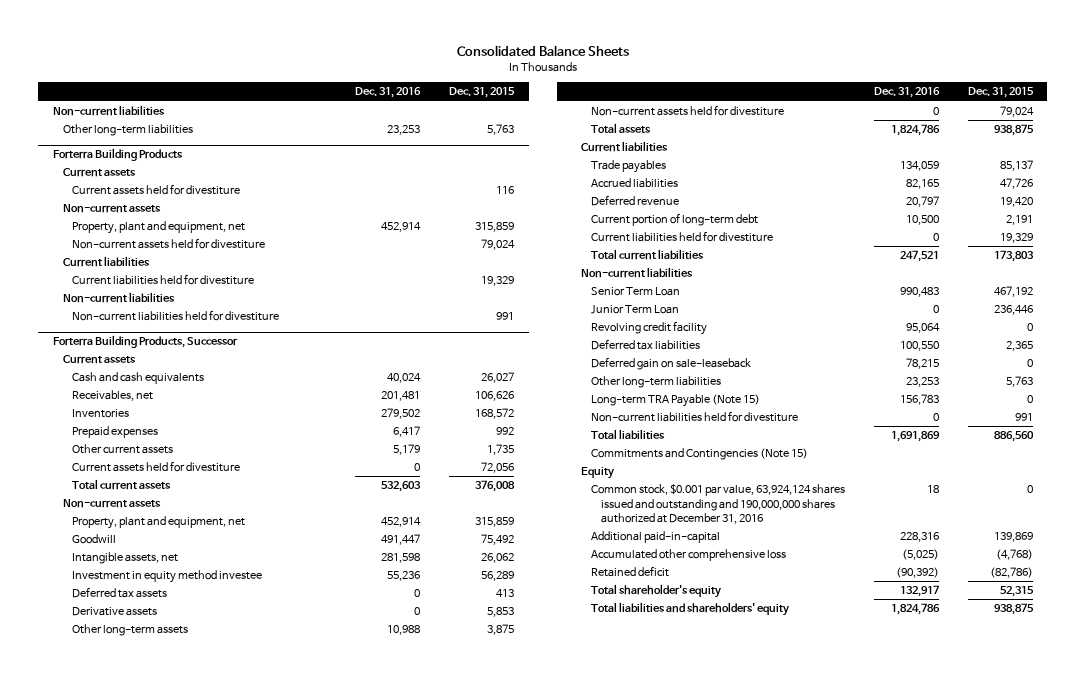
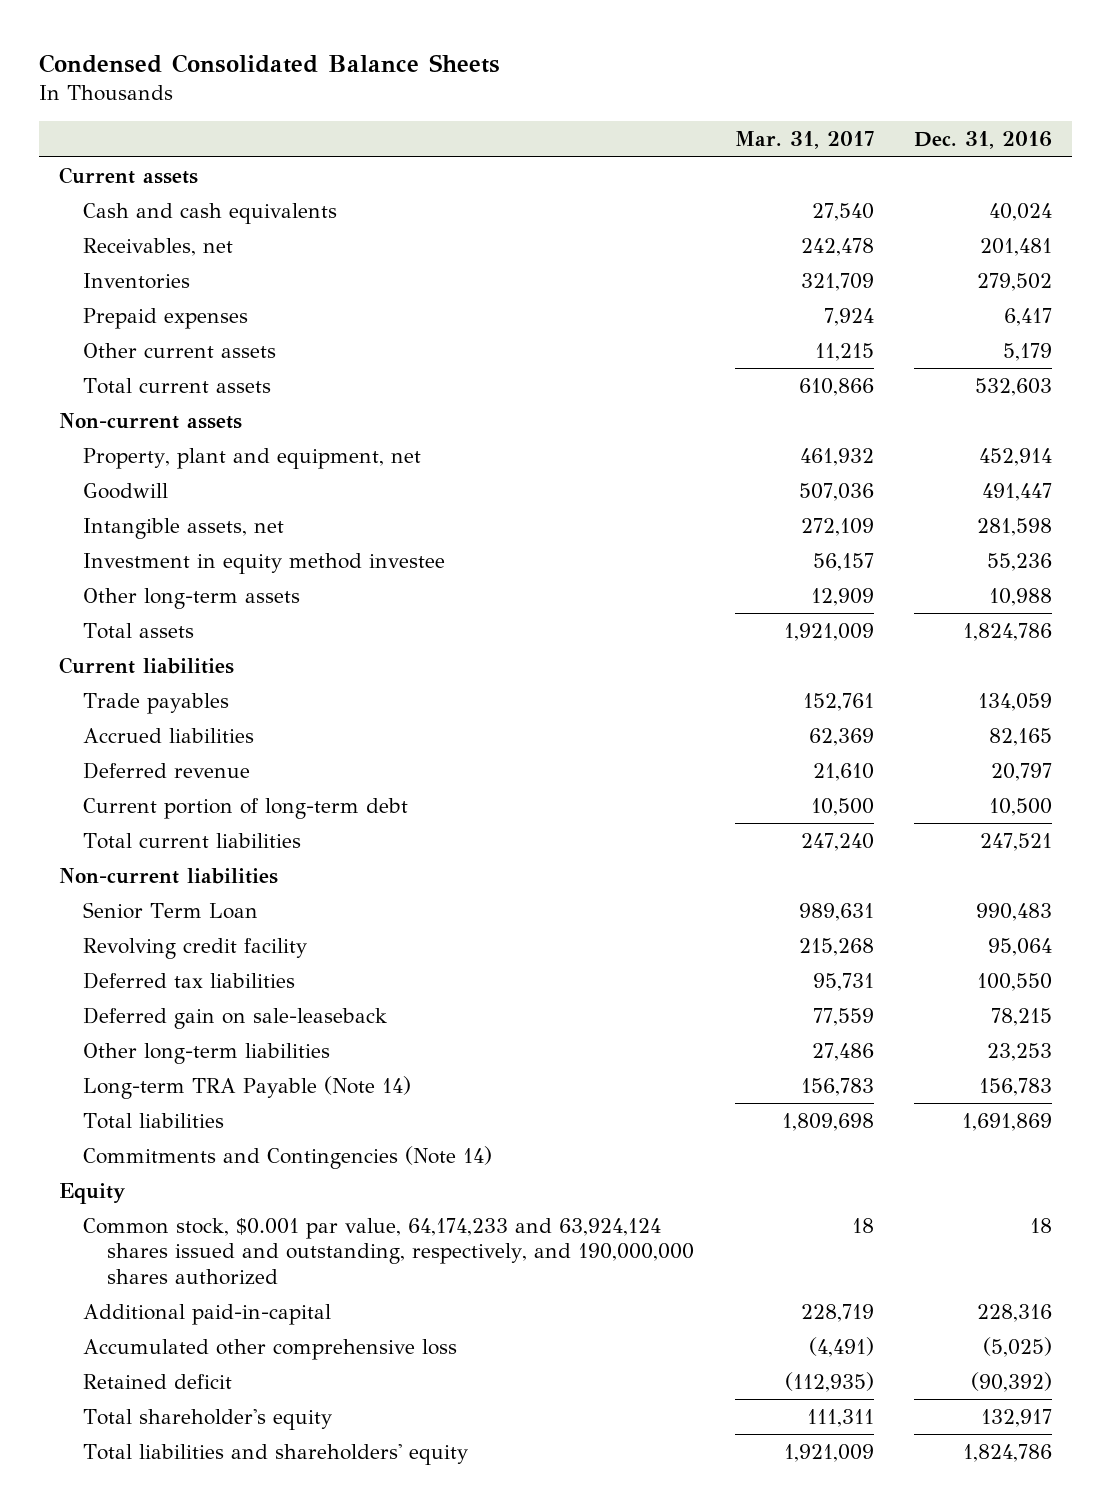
[456,44,629,56] Consolidated Balance Sheets -> [38,53,500,73] Condensed Consolidated Balance Sheets
[449,87,516,99] Dec. 31, 2015 -> none
none -> [734,131,874,150] Mar. 31, 2017
[52,105,165,117] Non-current liabilities -> none
[62,124,193,137] Other long-term liabilities -> none
[52,148,183,162] Forterra Building Products -> none
[72,184,241,196] Current assets held for divestiture -> none
[62,204,161,214] Non-current assets -> none
[72,221,246,235] Property, plant and equipment, net -> none
[72,238,266,250] Non-current assets held for divestiture -> none
[62,256,150,268] Current liabilities -> none
[72,274,255,286] Current liabilities held for divestiture -> none
[62,292,175,304] Non-current liabilities -> none
[72,310,280,322] Non-current liabilities held for divestiture -> none
[52,335,238,349] Forterra Building Products, Successor -> none
[62,355,136,365] Current assets -> none
[72,461,241,473] Current assets held for divestiture -> none
[72,587,168,599] Deferred tax assets -> none
[72,607,158,617] Derivative assets -> none
[590,105,784,117] Non-current assets held for divestiture -> none
[590,231,773,243] Current liabilities held for divestiture -> none
[590,305,679,315] Junior Term Loan -> none
[590,411,798,423] Non-current liabilities held for divestiture -> none
[590,394,760,408] Long-term TRA Payable (Note 15) -> [83,1075,412,1099] Long-term TRA Payable (Note 14)
[590,448,808,461] Commitments and Contingencies (Note 15) -> [83,1145,493,1169] Commitments and Contingencies (Note 14)
[590,484,845,525] Common stock, $0.001 par value, 63,924,124 shares issued and outstanding and 190,000,000 shares authorized at December 31, 2016 -> [83,1217,695,1285] Common stock, $0.001 par value, 64,174,233 and 63,924,124 shares issued and outstanding, respectively, and 190,000,000 shares authorized

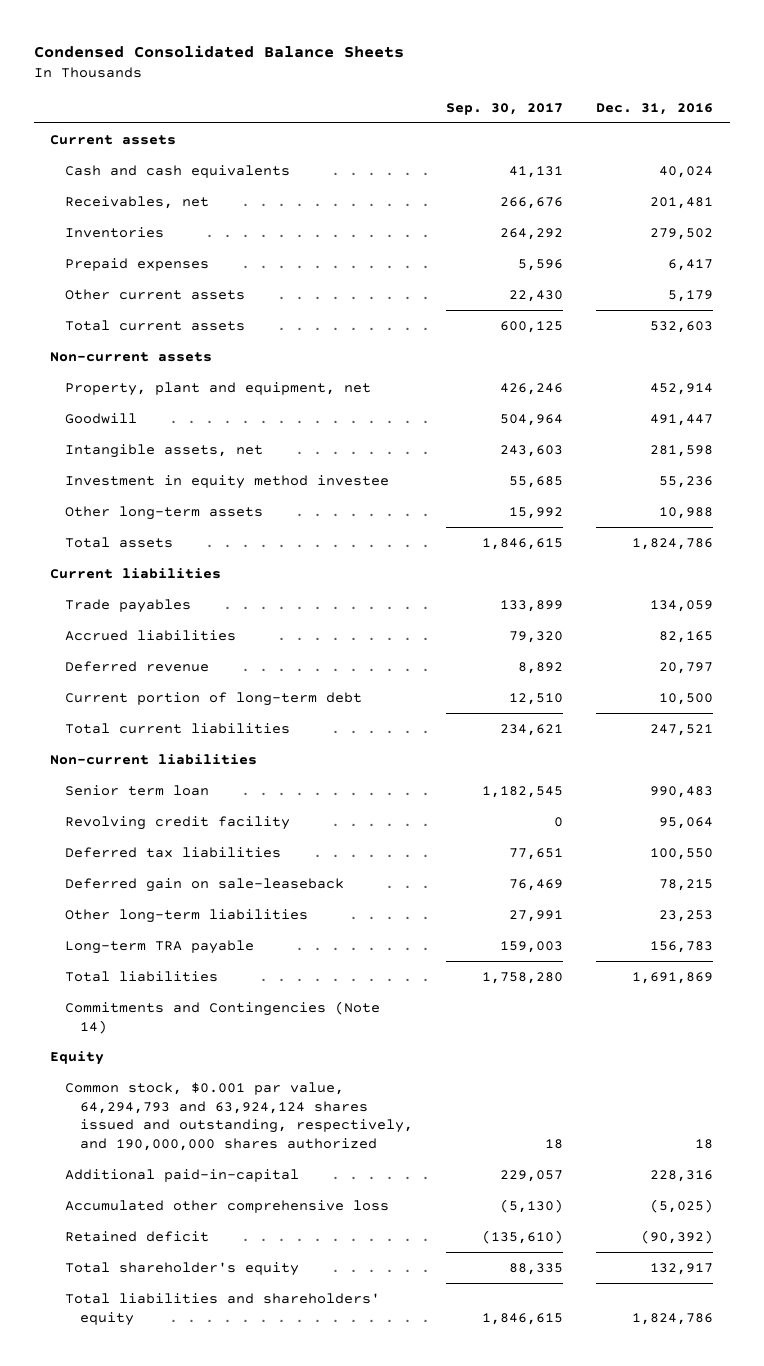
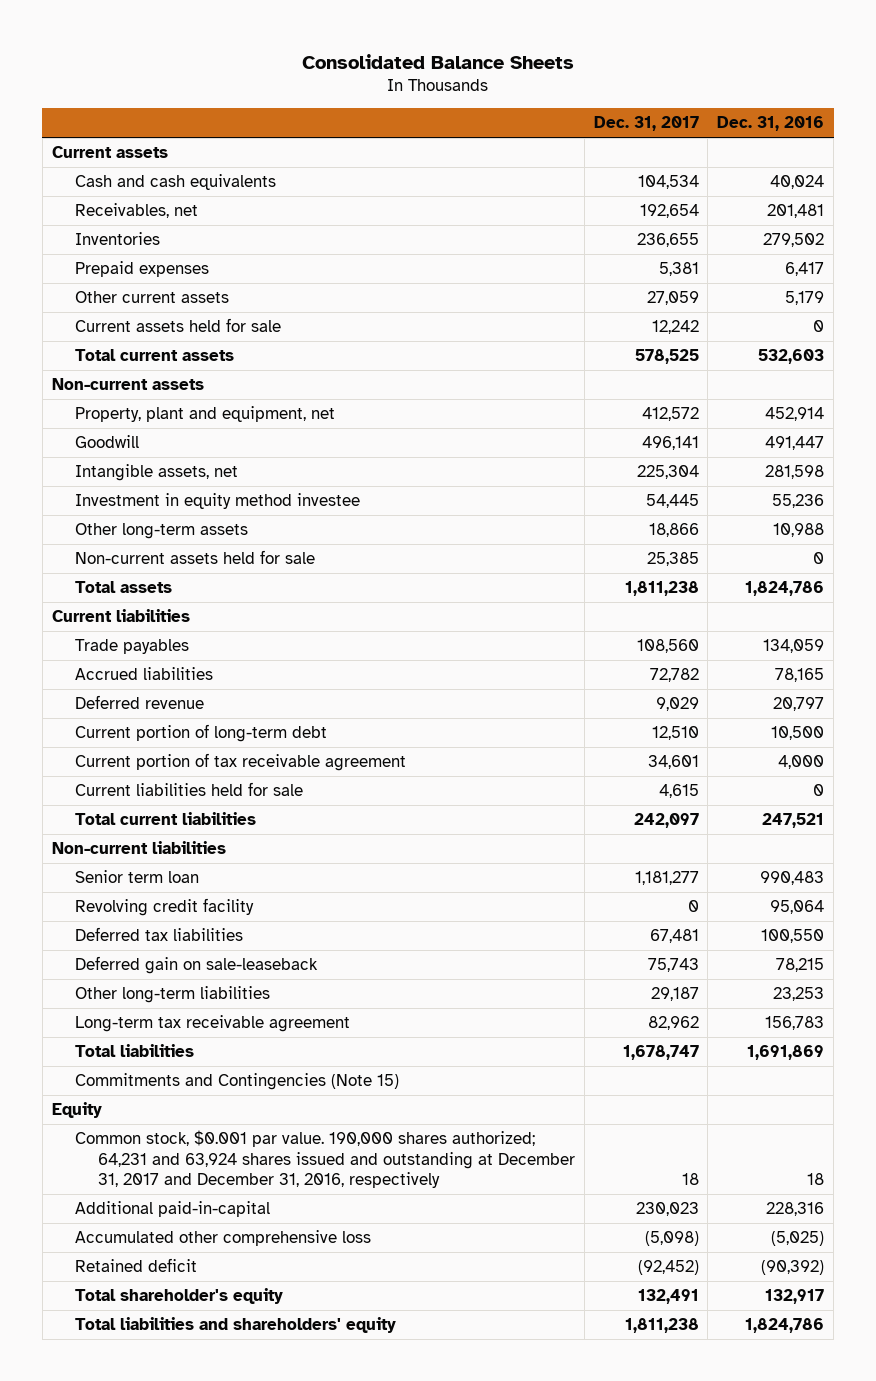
[33,44,404,58] Condensed Consolidated Balance Sheets -> [302,53,575,69] Consolidated Balance Sheets
[446,102,564,115] Sep. 30, 2017 -> none
none -> [593,116,699,132] Dec. 31, 2017
none -> [74,318,281,333] Current assets held for sale
none -> [74,550,315,565] Non-current assets held for sale
[659,630,714,643] 82,165 -> [775,668,825,683] 78,165
none -> [74,753,406,772] Current portion of tax receivable agreement
none -> [74,782,303,797] Current liabilities held for sale
[65,939,255,954] Long-term TRA payable -> [74,1015,350,1033] Long-term tax receivable agreement
[65,1000,381,1034] Commitments and Contingencies (Note 14) -> [74,1073,399,1091] Commitments and Contingencies (Note 15)
[65,1081,414,1152] Common stock, $0.001 par value, 64,294,793 and 63,924,124 shares issued and outstanding, respectively, and 190,000,000 shares authorized -> [74,1130,575,1189] Common stock, $0.001 par value. 190,000 shares authorized; 64,231 and 63,924 shares issued and outstanding at December 31, 2017 and December 31, 2016, respectively

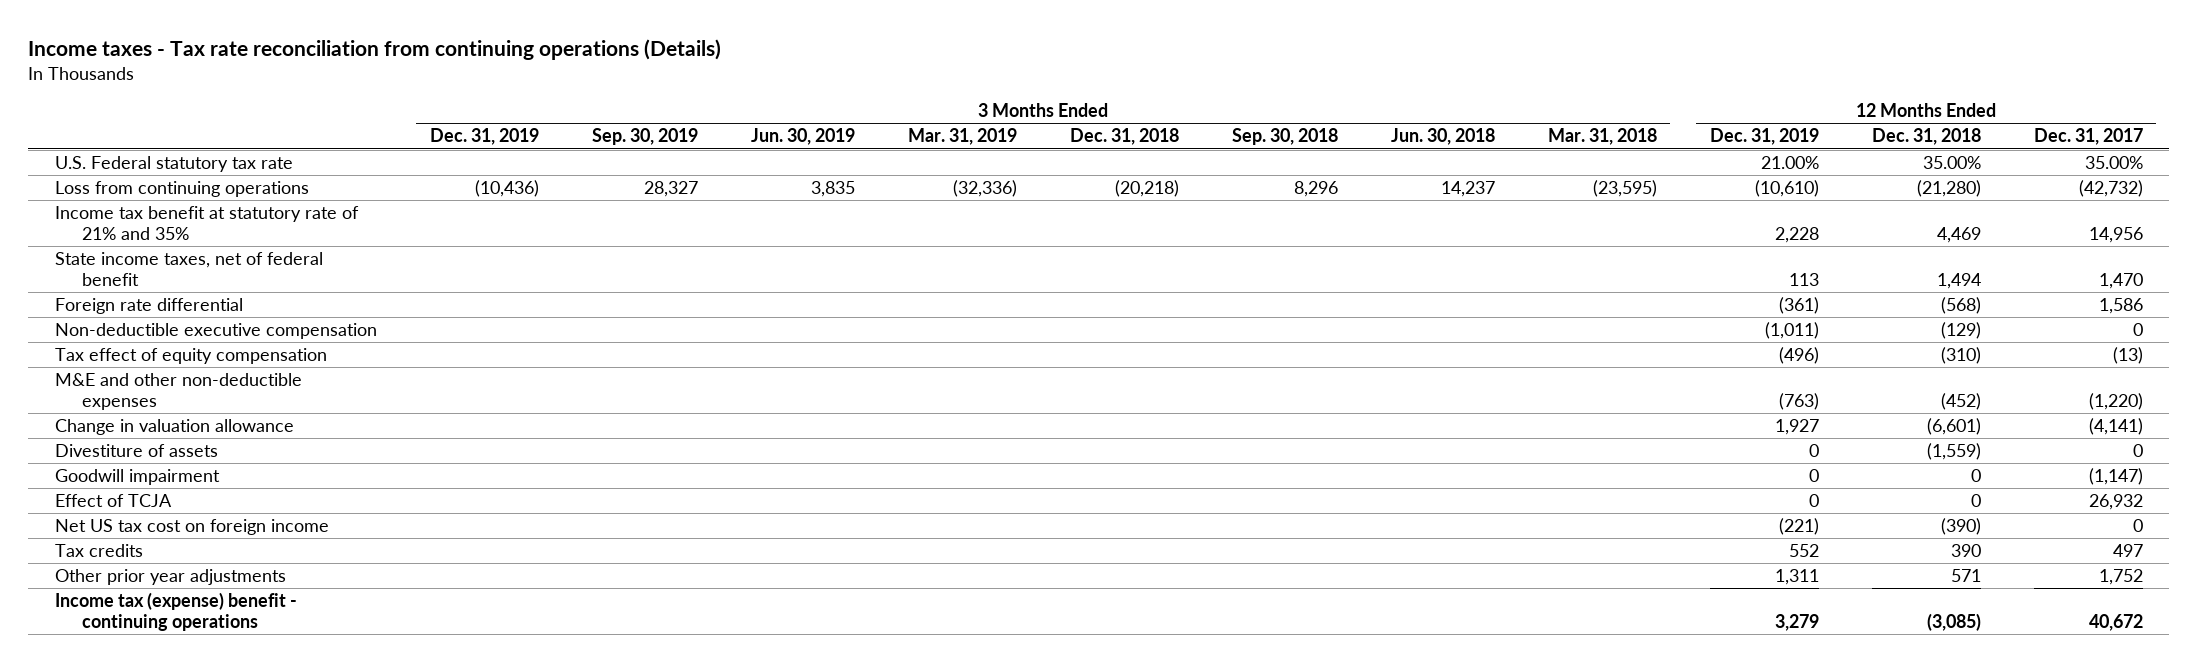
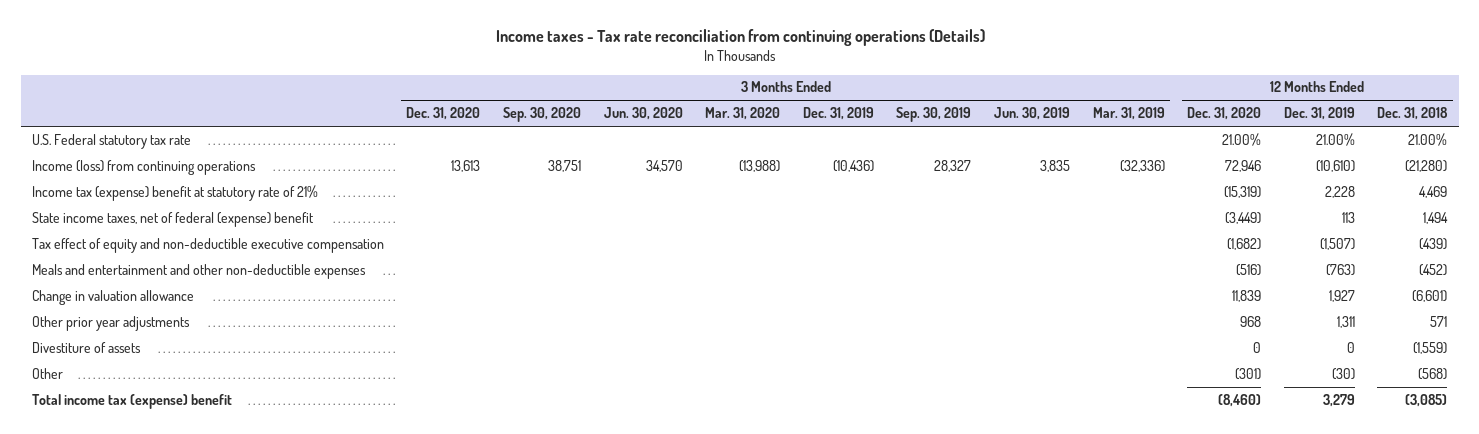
[1069,128,1179,146] Dec. 31, 2018 -> none
[1231,128,1338,146] Sep. 30, 2018 -> none
[1390,128,1495,146] Jun. 30, 2018 -> none
[1547,128,1657,146] Mar. 31, 2018 -> none
[2033,128,2143,146] Dec. 31, 2017 -> none
none -> [406,107,481,121] Dec. 31, 2020
none -> [503,107,582,123] Sep. 30, 2020
none -> [603,107,683,121] Jun. 30, 2020
none -> [705,107,781,121] Mar. 31, 2020
none -> [1187,107,1262,121] Dec. 31, 2020
[54,298,243,315] Foreign rate differential -> none
[54,323,377,340] Non-deductible executive compensation -> none
[1922,156,1981,170] 35.00% -> [1408,132,1448,146] 21.00%
[54,181,309,198] Loss from continuing operations -> [31,159,256,175] Income (loss) from continuing operations
[54,206,359,240] Income tax benefit at statutory rate of 21% and 35% -> [31,184,318,201] Income tax (expense) benefit at statutory rate of 21%
[54,252,323,286] State income taxes, net of federal benefit -> [31,211,314,227] State income taxes, net of federal (expense) benefit
[54,348,327,365] Tax effect of equity compensation -> [31,237,384,253] Tax effect of equity and non-deductible executive compensation
[1778,347,1819,365] (496) -> [1319,237,1355,250] (1,507)
[1940,347,1981,365] (310) -> [1419,237,1448,250] (439)
[54,373,302,410] M&E and other non-deductible expenses -> [31,263,366,279] Meals and entertainment and other non-deductible expenses
[54,469,220,486] Goodwill impairment -> none
[54,494,172,508] Effect of TCJA -> none
[54,519,329,536] Net US tax cost on foreign income -> none
[54,544,143,558] Tax credits -> none
[54,444,218,458] Divestiture of assets -> [31,341,141,353] Divestiture of assets
none -> [31,367,63,379] Other
[54,592,297,631] Income tax (expense) benefit - continuing operations -> [31,393,232,409] Total income tax (expense) benefit

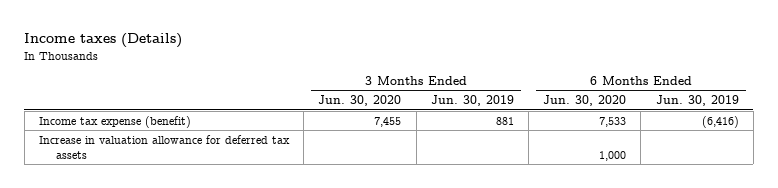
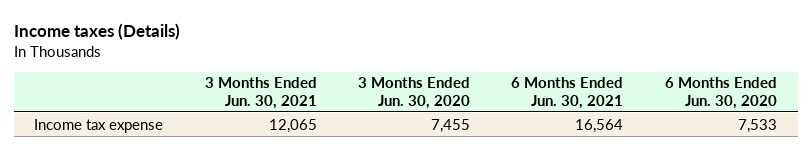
[430,95,514,107] Jun. 30, 2019 -> none
[655,95,739,107] Jun. 30, 2019 -> none
none -> [204,77,317,109] 3 Months Ended Jun. 30, 2021
none -> [511,77,624,109] 6 Months Ended Jun. 30, 2021
[39,134,291,159] Increase in valuation allowance for deferred tax assets -> none
[39,115,192,128] Income tax expense (benefit) -> [34,118,164,133] Income tax expense

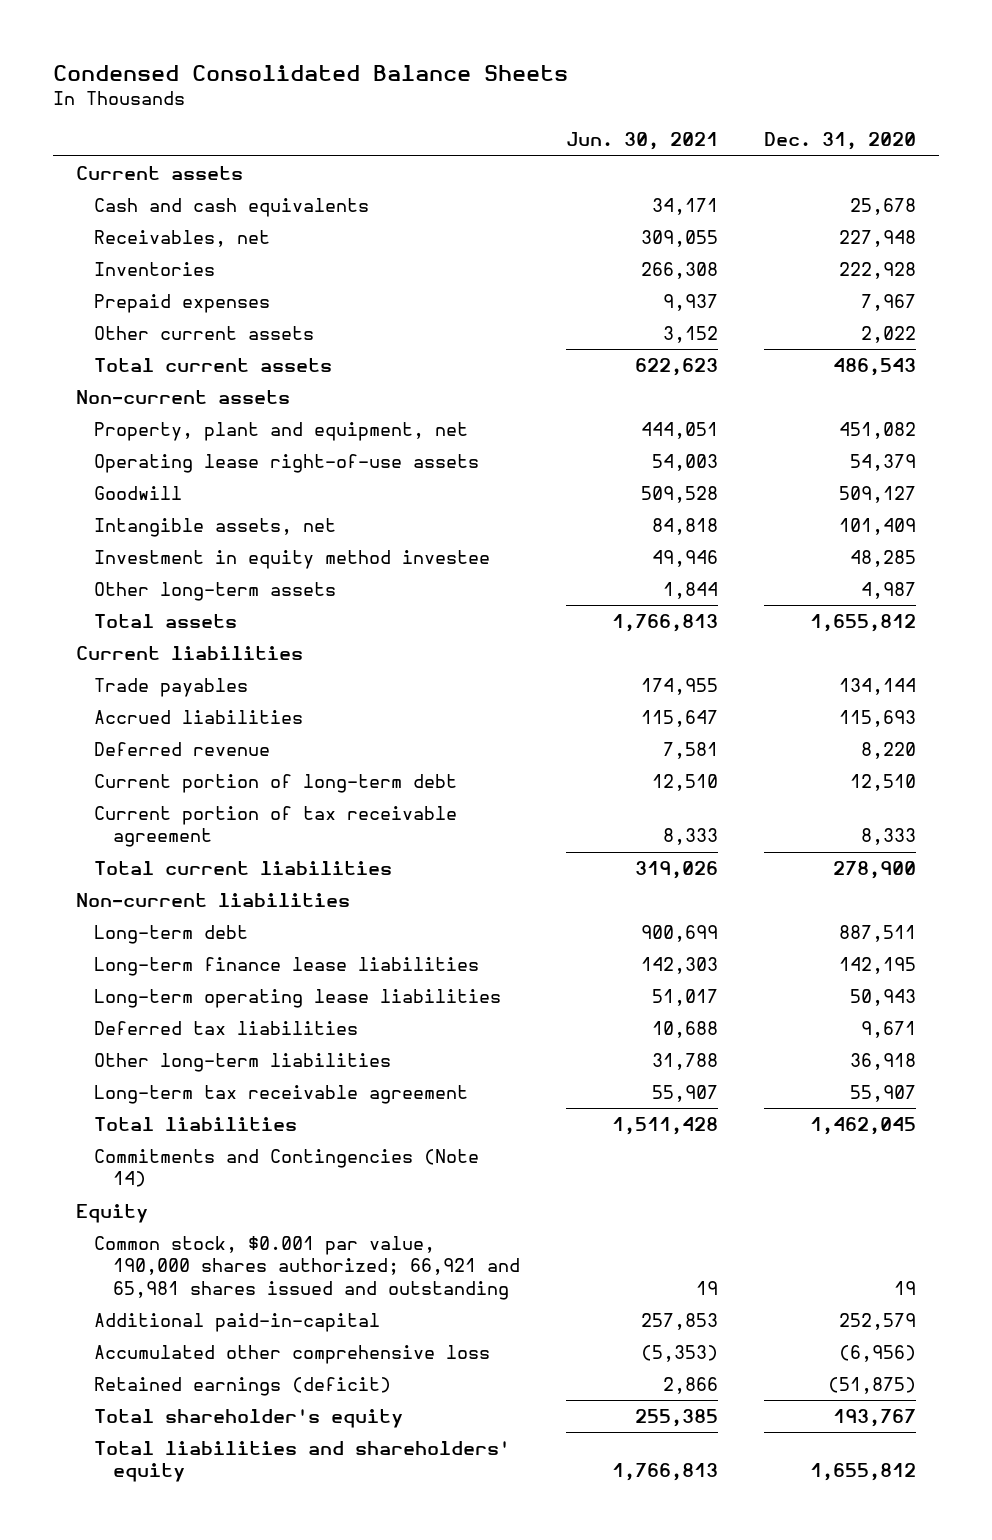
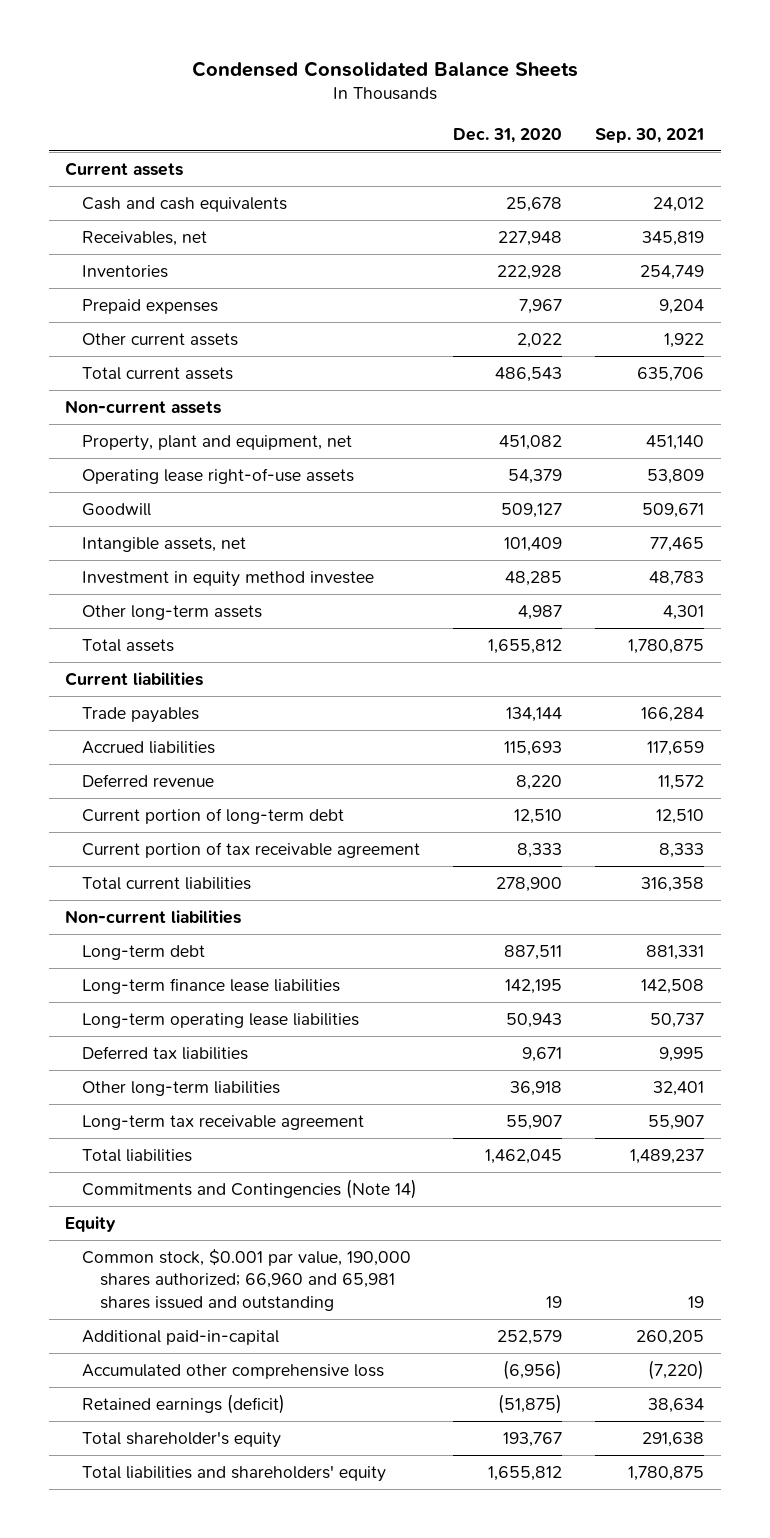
[566,132,719,151] Jun. 30, 2021 -> none
none -> [595,127,705,143] Sep. 30, 2021
[94,1236,521,1300] Common stock, $0.001 par value, 190,000 shares authorized; 66,921 and 65,981 shares issued and outstanding -> [82,1248,412,1311] Common stock, $0.001 par value, 190,000 shares authorized; 66,960 and 65,981 shares issued and outstanding

